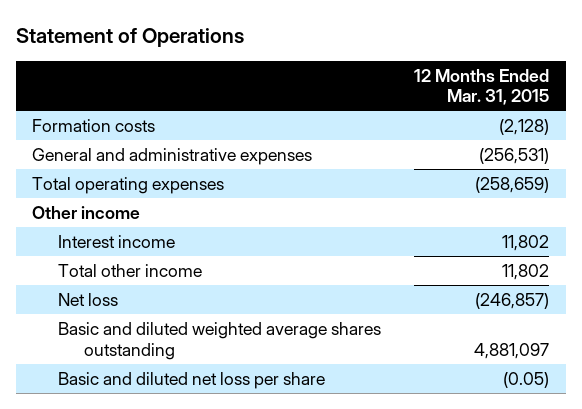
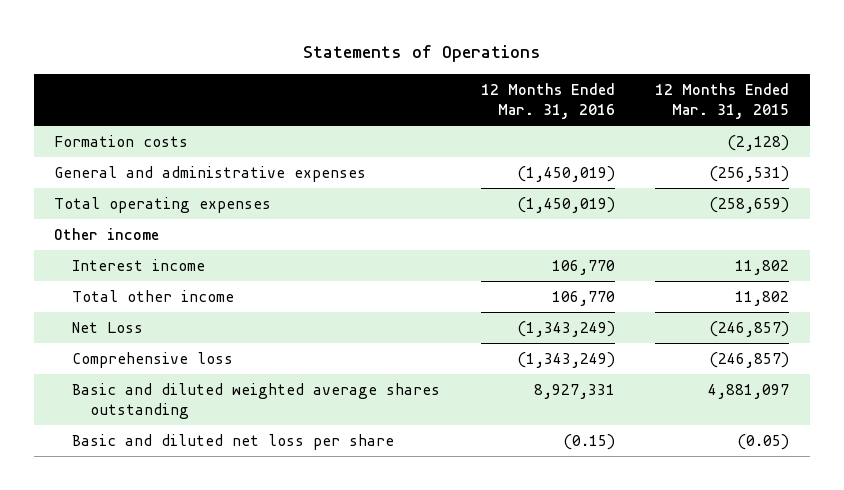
[15,28,244,48] Statement of Operations -> [302,45,541,63] Statements of Operations
none -> [480,82,615,120] 12 Months Ended Mar. 31, 2016
[57,292,118,306] Net loss -> [72,321,144,333] Net Loss
none -> [72,351,234,368] Comprehensive loss

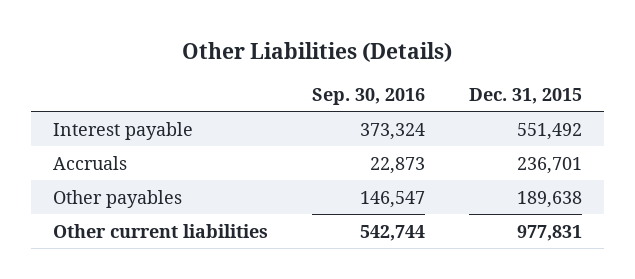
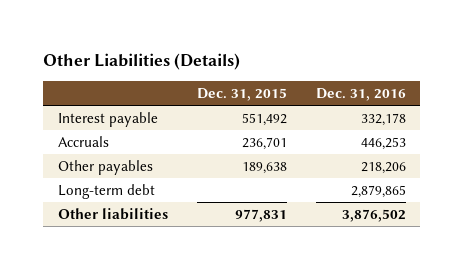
[311,87,425,105] Sep. 30, 2016 -> none
none -> [315,88,406,102] Dec. 31, 2016
none -> [57,183,155,199] Long-term debt
[52,223,268,238] Other current liabilities -> [57,207,168,220] Other liabilities

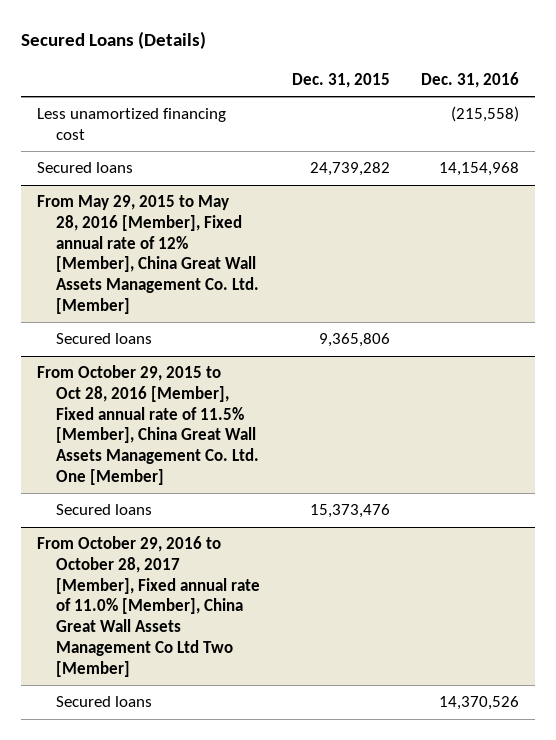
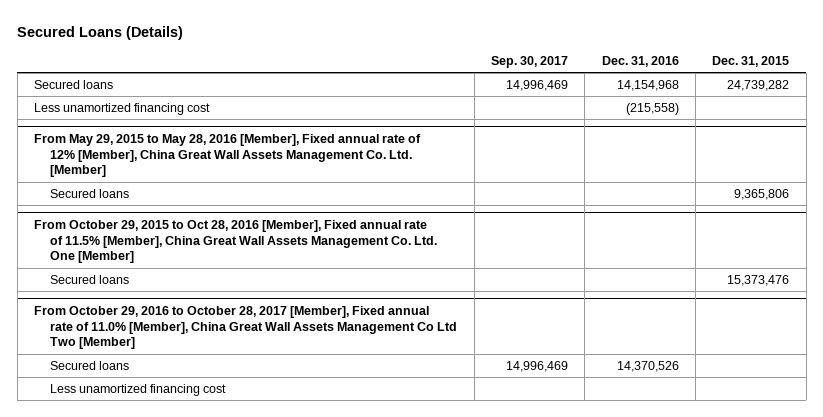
none -> [491,56,569,69] Sep. 30, 2017
[36,108,226,140] Less unamortized financing cost -> [33,102,210,115] Less unamortized financing cost
none -> [50,383,227,396] Less unamortized financing cost

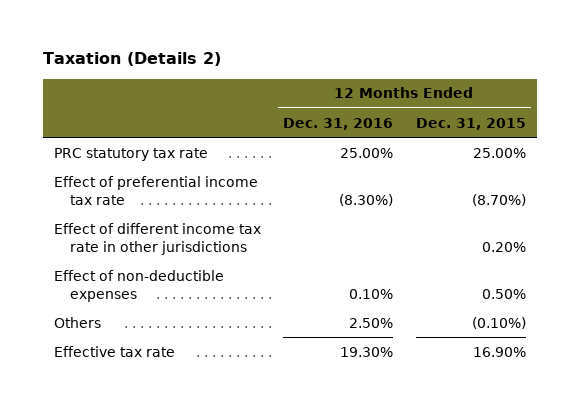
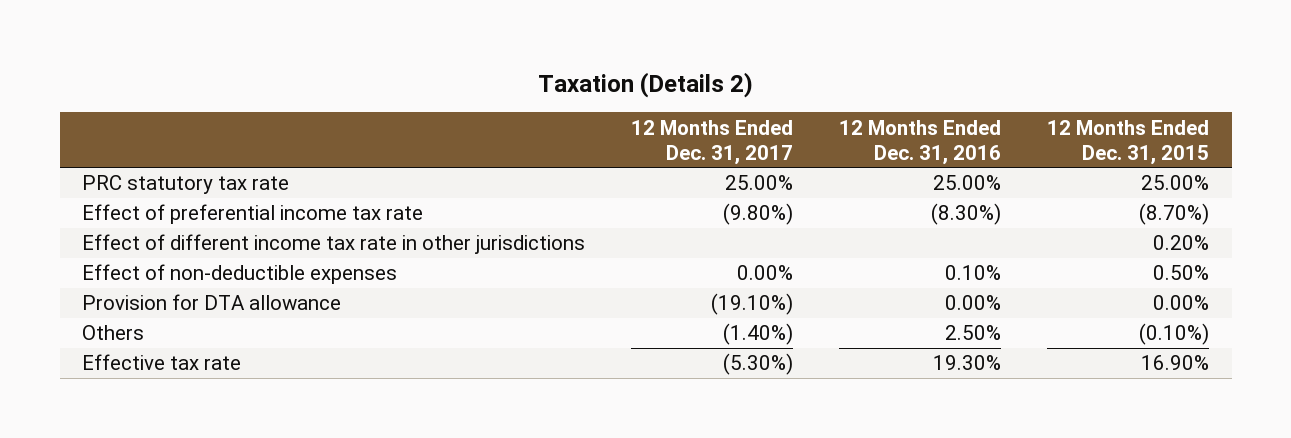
none -> [631,119,794,165] 12 Months Ended Dec. 31, 2017
none -> [82,294,342,311] Provision for DTA allowance

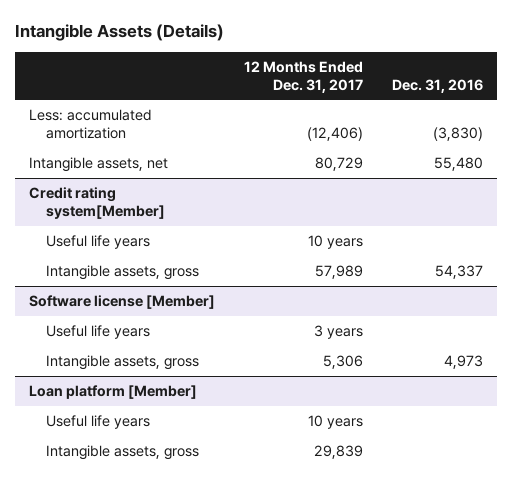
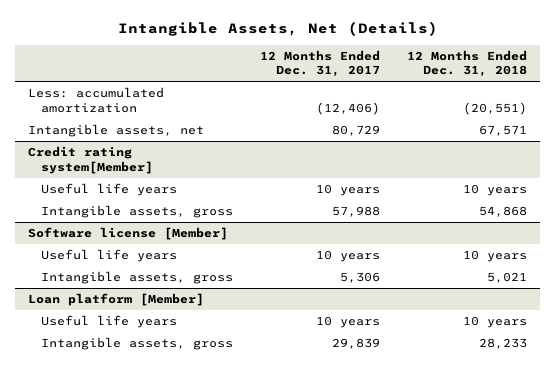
[14,24,224,42] Intangible Assets (Details) -> [117,21,438,37] Intangible Assets, Net (Details)
[391,78,483,93] Dec. 31, 2016 -> none
none -> [406,49,527,78] 12 Months Ended Dec. 31, 2018
[314,265,363,280] 57,989 -> [331,206,380,218] 57,988
[313,325,363,340] 3 years -> [315,250,380,263] 10 years

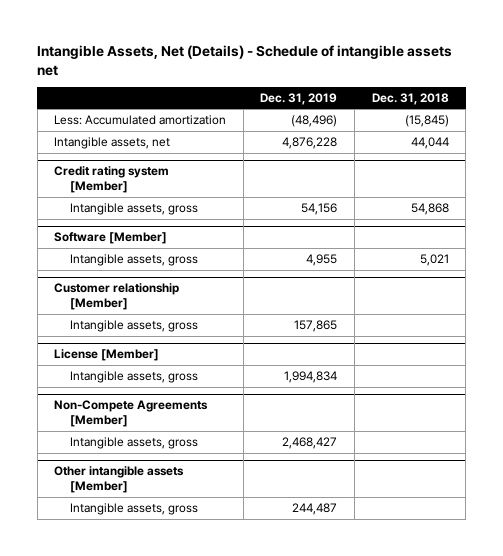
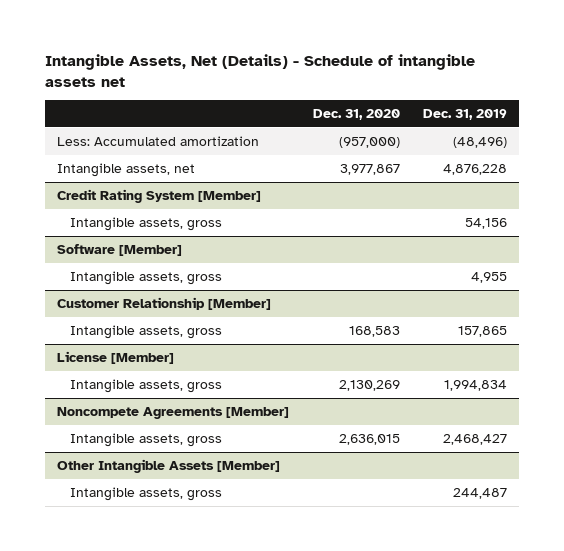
[371,92,449,105] Dec. 31, 2018 -> none
none -> [312,108,400,120] Dec. 31, 2020
[54,166,170,194] Credit rating system [Member] -> [57,188,262,203] Credit Rating System [Member]
[54,283,180,311] Customer relationship [Member] -> [57,296,272,310] Customer Relationship [Member]
[54,400,209,428] Non-Compete Agreements [Member] -> none
none -> [57,406,290,419] Noncompete Agreements [Member]
[54,466,185,494] Other intangible assets [Member] -> [57,458,281,473] Other Intangible Assets [Member]

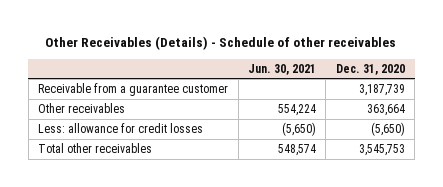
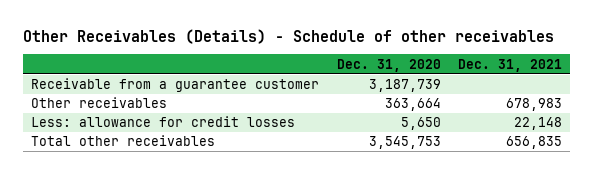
[247,63,316,75] Jun. 30, 2021 -> none
none -> [457,58,562,72] Dec. 31, 2021
[370,122,405,137] (5,650) -> [400,117,441,131] 5,650

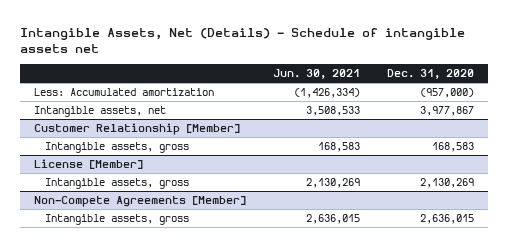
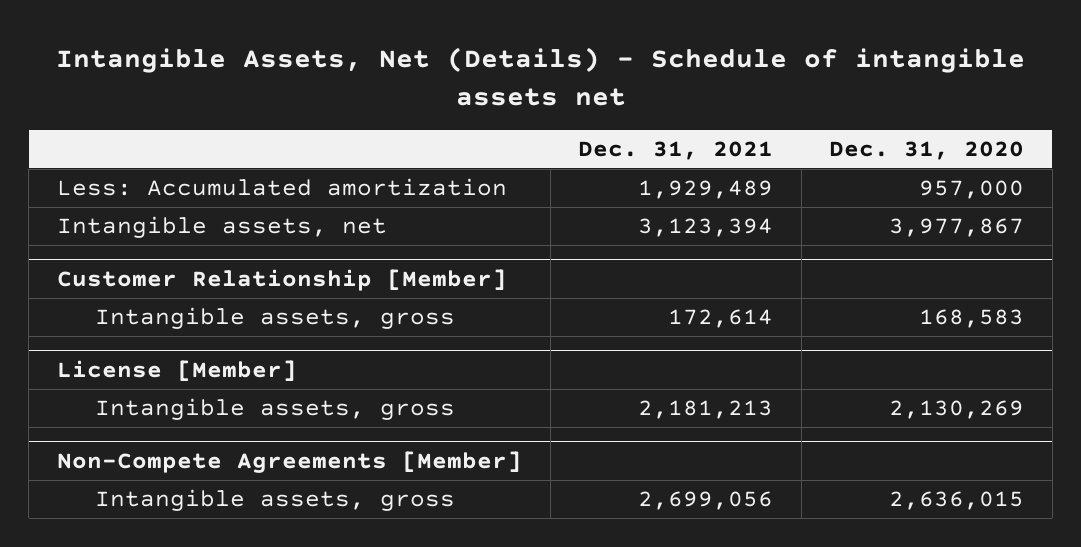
[272,68,360,79] Jun. 30, 2021 -> none
none -> [578,141,774,161] Dec. 31, 2021
[420,88,475,99] (957,000) -> [919,180,1025,200] 957,000

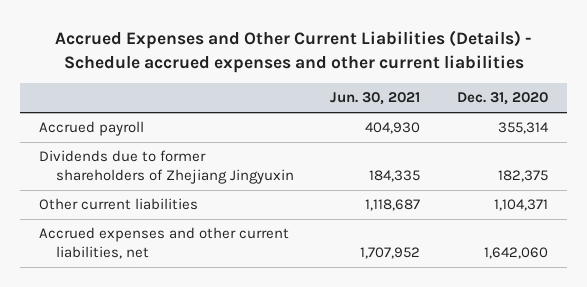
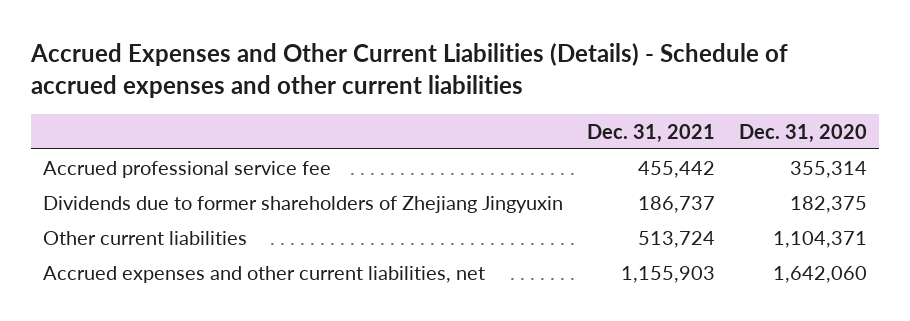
[54,30,532,73] Accrued Expenses and Other Current Liabilities (Details) - Schedule accrued expenses and other current liabilities -> [29,43,788,98] Accrued Expenses and Other Current Liabilities (Details) - Schedule of accrued expenses and other current liabilities
[330,92,421,106] Jun. 30, 2021 -> none
none -> [587,123,716,143] Dec. 31, 2021
[38,121,144,137] Accrued payroll -> [42,160,331,178] Accrued professional service fee

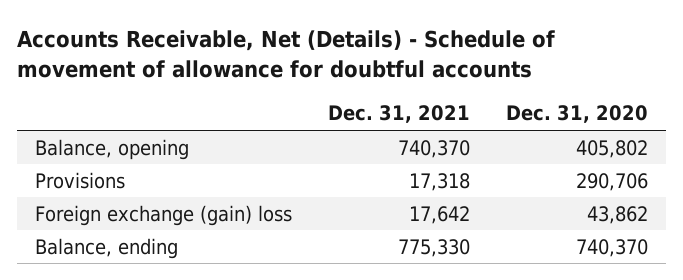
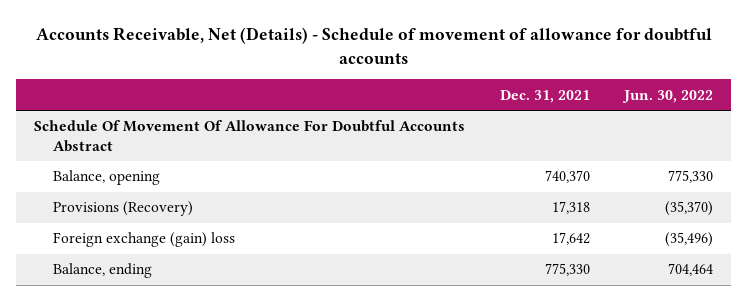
[505,105,648,124] Dec. 31, 2020 -> none
none -> [622,89,714,103] Jun. 30, 2022
none -> [33,120,465,153] Schedule Of Movement Of Allowance For Doubtful Accounts Abstract
[35,171,126,189] Provisions -> [52,201,193,217] Provisions (Recovery)

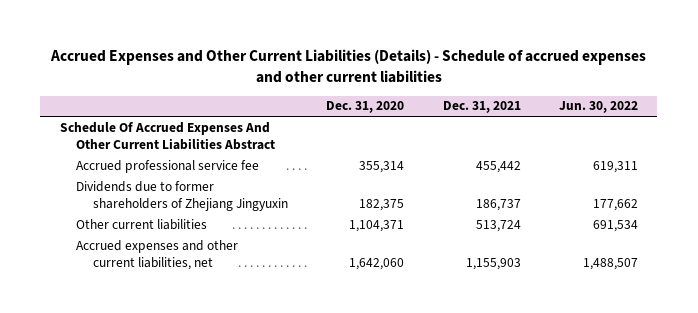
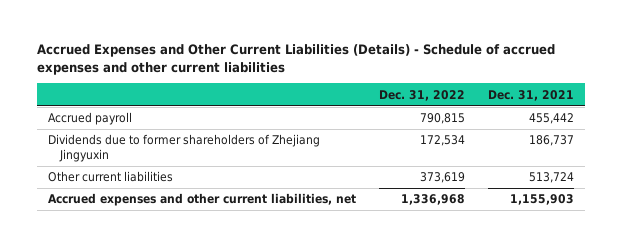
[326,101,405,114] Dec. 31, 2020 -> none
[559,101,639,114] Jun. 30, 2022 -> none
none -> [379,89,466,101] Dec. 31, 2022
[59,121,276,150] Schedule Of Accrued Expenses And Other Current Liabilities Abstract -> none
[76,159,260,173] Accrued professional service fee -> [48,112,133,126] Accrued payroll

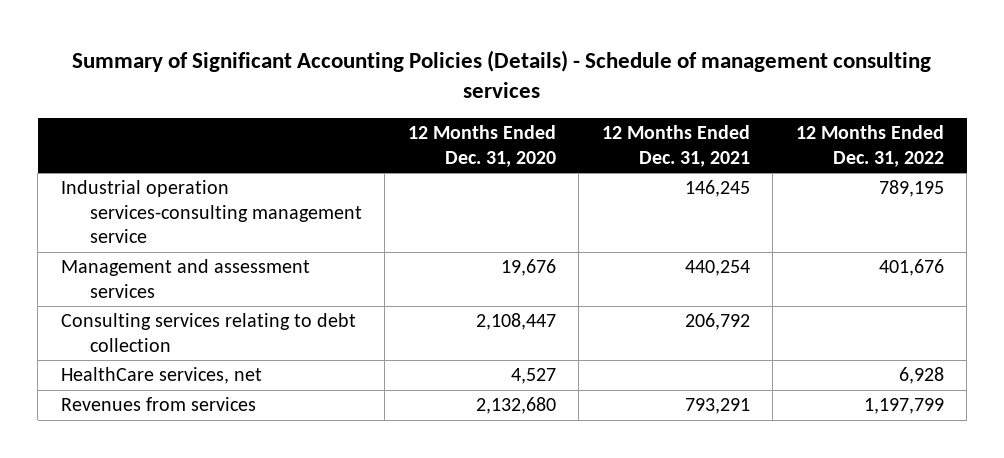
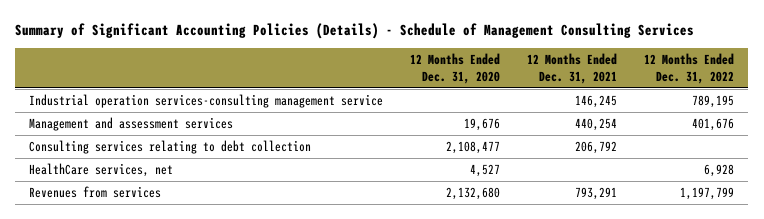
[72,49,932,99] Summary of Significant Accounting Policies (Details) - Schedule of management consulting services -> [15,23,695,40] Summary of Significant Accounting Policies (Details) - Schedule of Management Consulting Services
[475,313,556,331] 2,108,447 -> [446,140,501,154] 2,108,477

